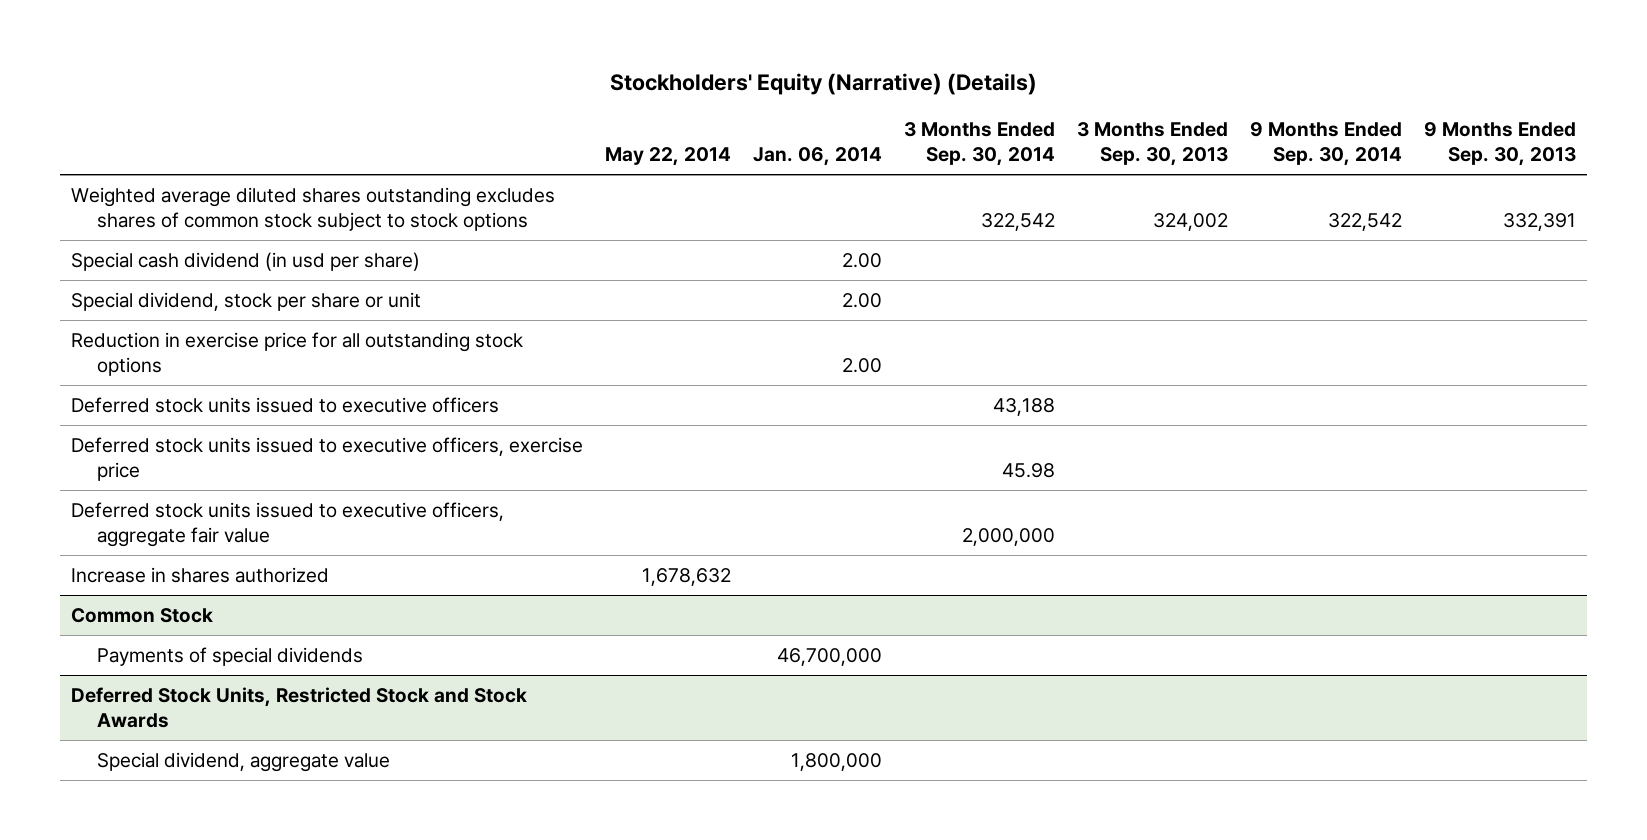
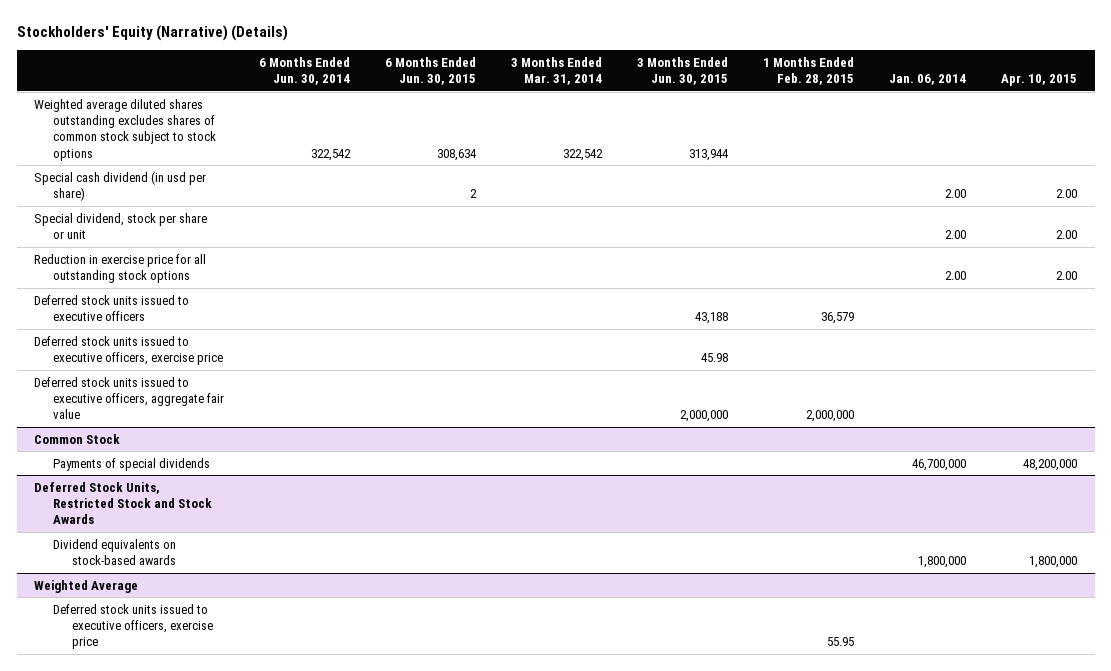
[605,147,732,167] May 22, 2014 -> none
[904,122,1056,167] 3 Months Ended Sep. 30, 2014 -> none
[1077,122,1229,167] 3 Months Ended Sep. 30, 2013 -> none
[1250,122,1403,167] 9 Months Ended Sep. 30, 2014 -> none
[1424,122,1577,167] 9 Months Ended Sep. 30, 2013 -> none
none -> [259,57,351,86] 6 Months Ended Jun. 30, 2014
none -> [385,57,477,86] 6 Months Ended Jun. 30, 2015
none -> [511,57,603,86] 3 Months Ended Mar. 31, 2014
none -> [637,57,729,86] 3 Months Ended Jun. 30, 2015
none -> [763,57,855,86] 1 Months Ended Feb. 28, 2015
none -> [1001,74,1078,87] Apr. 10, 2015
[71,566,330,583] Increase in shares authorized -> none
[96,751,390,772] Special dividend, aggregate value -> [53,538,177,566] Dividend equivalents on stock-based awards
none -> [34,579,139,593] Weighted Average
none -> [53,603,214,650] Deferred stock units issued to executive officers, exercise price

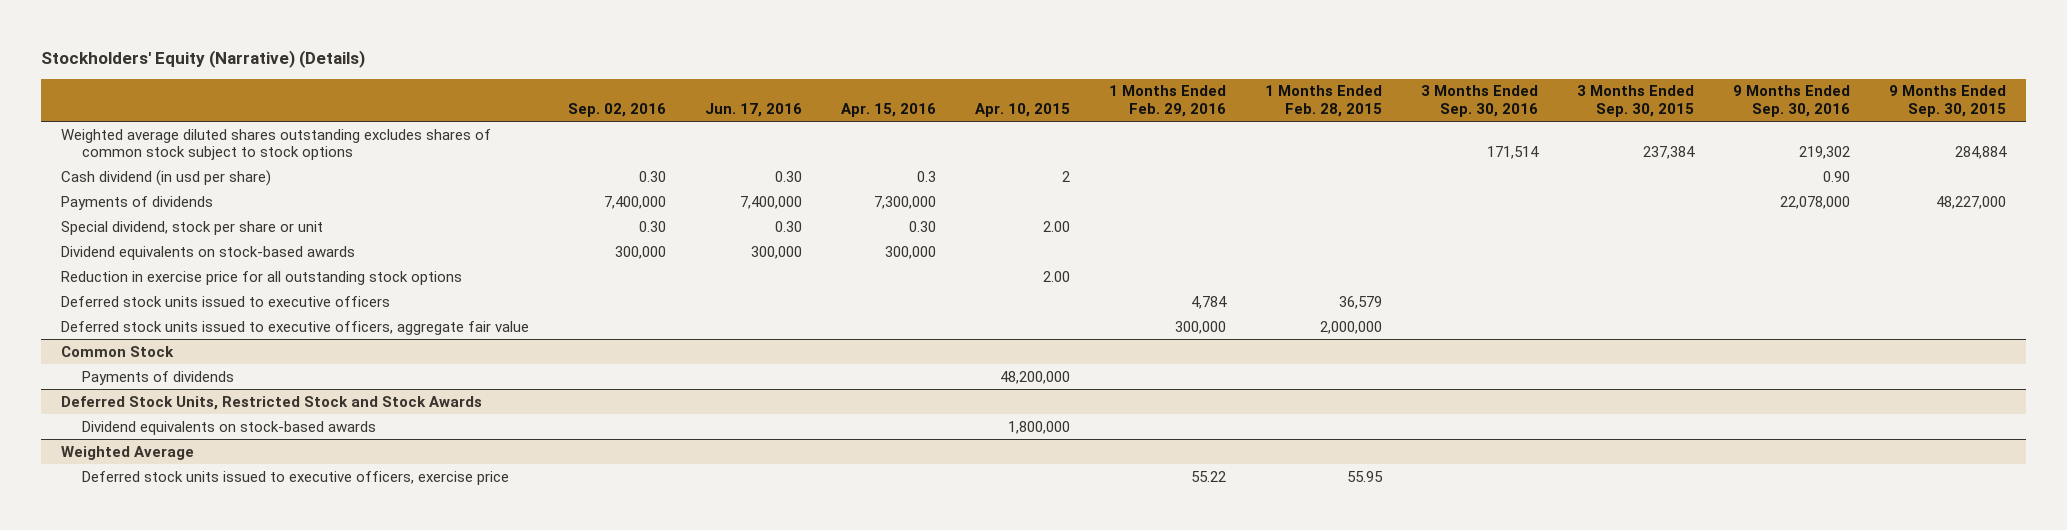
[259,57,351,86] 6 Months Ended Jun. 30, 2014 -> none
[385,57,477,86] 6 Months Ended Jun. 30, 2015 -> none
[511,57,603,86] 3 Months Ended Mar. 31, 2014 -> none
[637,57,729,86] 3 Months Ended Jun. 30, 2015 -> none
[889,74,967,86] Jan. 06, 2014 -> none
none -> [567,103,666,118] Sep. 02, 2016
none -> [704,103,802,118] Jun. 17, 2016
none -> [840,103,936,118] Apr. 15, 2016
none -> [1108,85,1226,118] 1 Months Ended Feb. 29, 2016
none -> [1420,85,1538,118] 3 Months Ended Sep. 30, 2016
none -> [1576,85,1694,118] 3 Months Ended Sep. 30, 2015
none -> [1733,85,1851,118] 9 Months Ended Sep. 30, 2016
none -> [1889,85,2007,118] 9 Months Ended Sep. 30, 2015
[34,170,207,202] Special cash dividend (in usd per share) -> [60,169,271,186] Cash dividend (in usd per share)
[1056,189,1078,199] 2.00 -> [1061,170,1070,182] 2
none -> [60,195,213,210] Payments of dividends
none -> [60,245,355,260] Dividend equivalents on stock-based awards
[34,335,224,366] Deferred stock units issued to executive officers, exercise price -> none
[53,457,211,471] Payments of special dividends -> [82,370,235,385] Payments of dividends

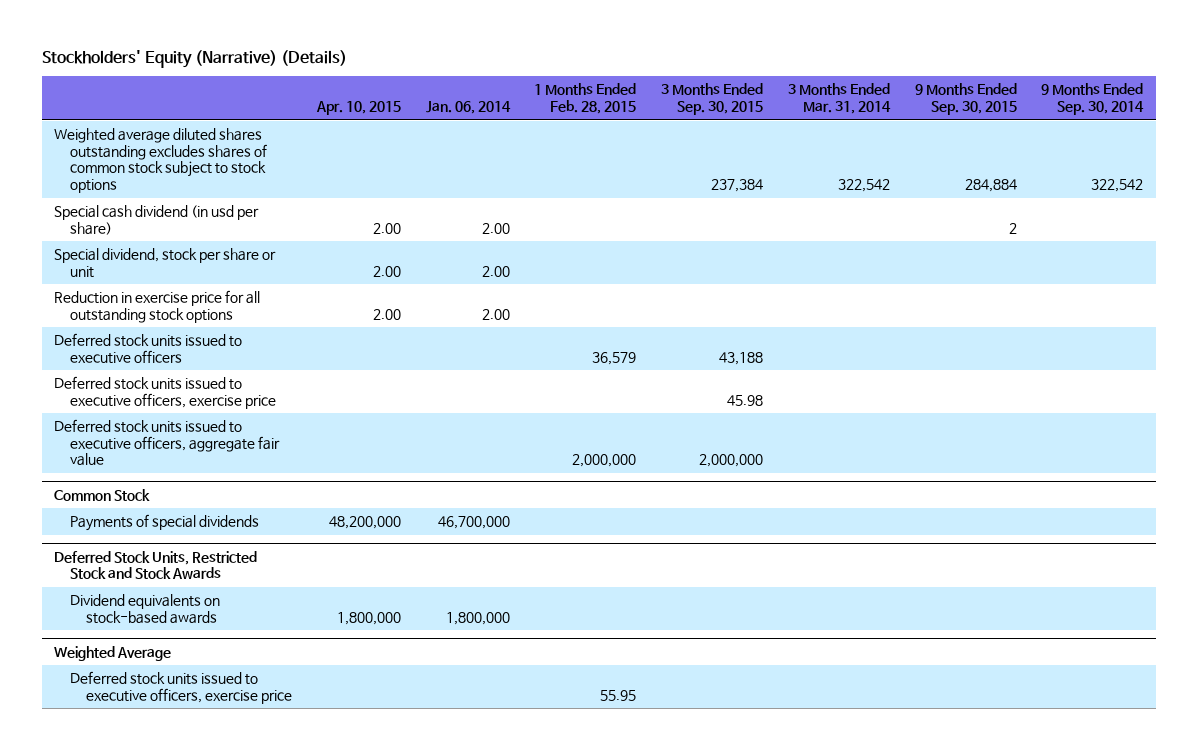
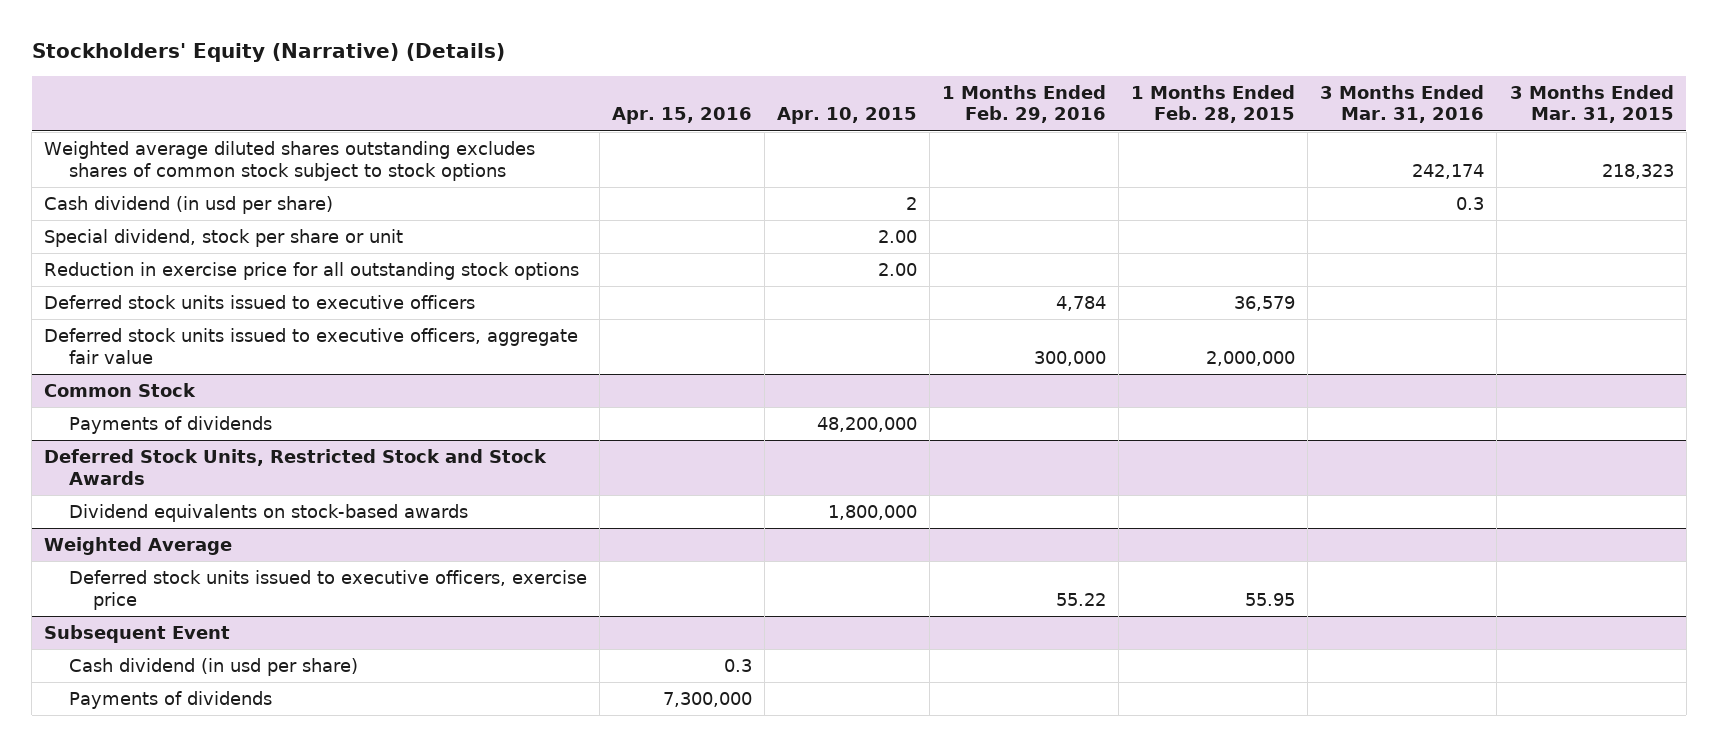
[425,100,511,114] Jan. 06, 2014 -> none
[661,83,764,115] 3 Months Ended Sep. 30, 2015 -> none
[787,83,891,114] 3 Months Ended Mar. 31, 2014 -> none
[914,83,1017,115] 9 Months Ended Sep. 30, 2015 -> none
[1041,83,1145,115] 9 Months Ended Sep. 30, 2014 -> none
none -> [611,107,752,125] Apr. 15, 2016
none -> [942,84,1107,124] 1 Months Ended Feb. 29, 2016
none -> [1320,84,1485,124] 3 Months Ended Mar. 31, 2016
none -> [1509,84,1674,124] 3 Months Ended Mar. 31, 2015
[54,205,260,235] Special cash dividend (in usd per share) -> [44,195,334,214] Cash dividend (in usd per share)
[372,222,401,234] 2.00 -> [905,196,917,210] 2
[54,376,277,409] Deferred stock units issued to executive officers, exercise price -> none
[70,514,260,532] Payments of special dividends -> [68,415,272,434] Payments of dividends
none -> [44,624,231,643] Subsequent Event
none -> [68,657,358,676] Cash dividend (in usd per share)
none -> [68,690,272,709] Payments of dividends

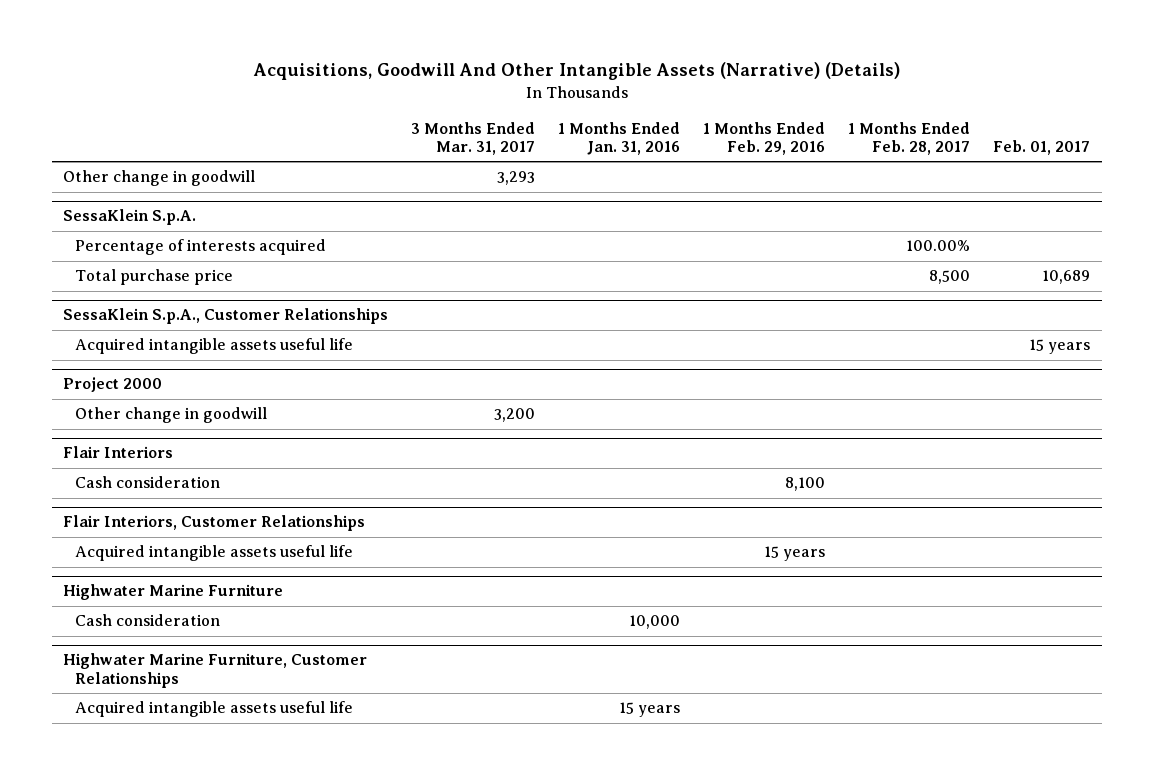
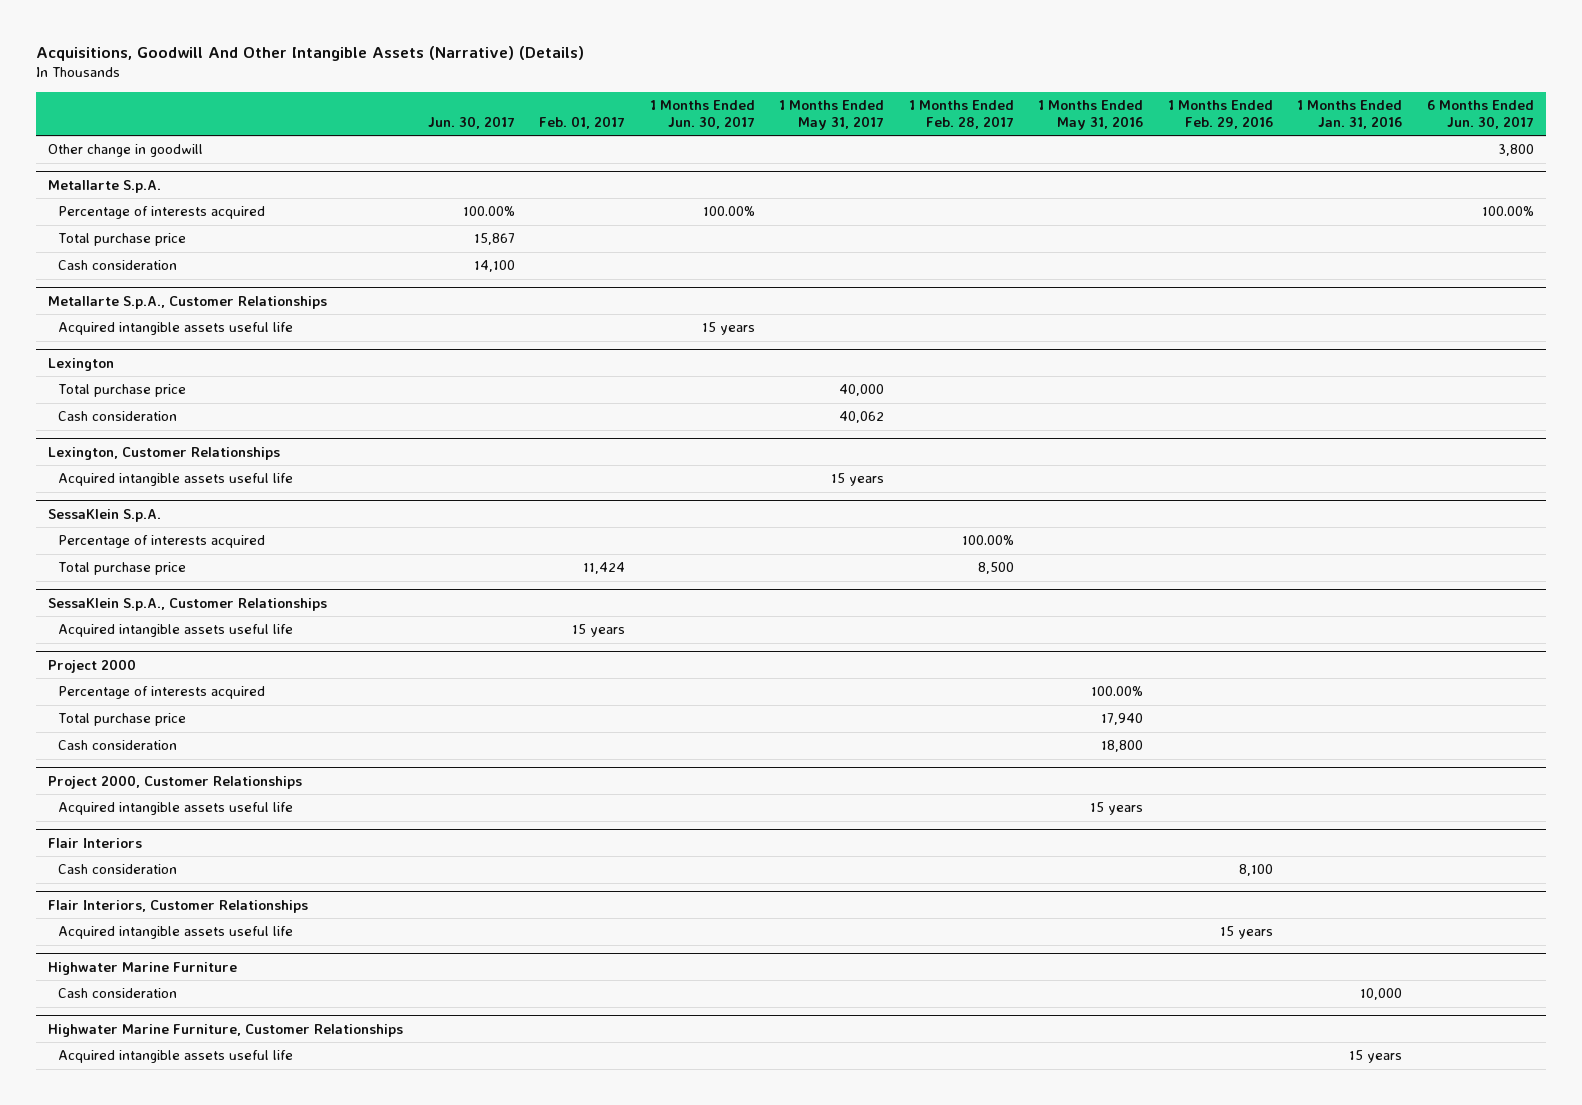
[411,121,536,155] 3 Months Ended Mar. 31, 2017 -> none
none -> [427,115,515,129] Jun. 30, 2017
none -> [649,99,755,129] 1 Months Ended Jun. 30, 2017
none -> [779,99,885,130] 1 Months Ended May 31, 2017
none -> [1038,99,1144,130] 1 Months Ended May 31, 2016
none -> [1426,99,1534,129] 6 Months Ended Jun. 30, 2017
none -> [47,179,161,193] Metallarte S.p.A.
none -> [58,206,266,220] Percentage of interests acquired
none -> [58,233,187,247] Total purchase price
none -> [58,260,178,271] Cash consideration
none -> [47,295,327,309] Metallarte S.p.A., Customer Relationships
none -> [58,322,294,336] Acquired intangible assets useful life
none -> [47,357,114,371] Lexington
none -> [58,384,187,398] Total purchase price
none -> [58,411,178,422] Cash consideration
none -> [47,446,280,460] Lexington, Customer Relationships
none -> [58,473,294,487] Acquired intangible assets useful life
[1042,270,1091,285] 10,689 -> [583,562,626,575] 11,424
[75,407,268,424] Other change in goodwill -> none
none -> [58,686,266,700] Percentage of interests acquired
none -> [58,713,187,727] Total purchase price
none -> [58,740,178,751] Cash consideration
none -> [47,774,302,789] Project 2000, Customer Relationships
none -> [58,802,294,816] Acquired intangible assets useful life

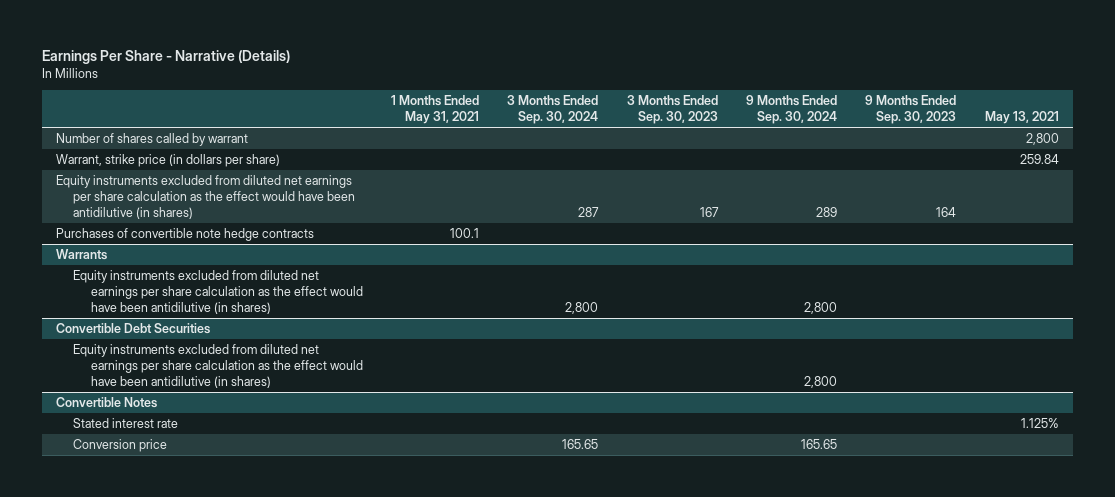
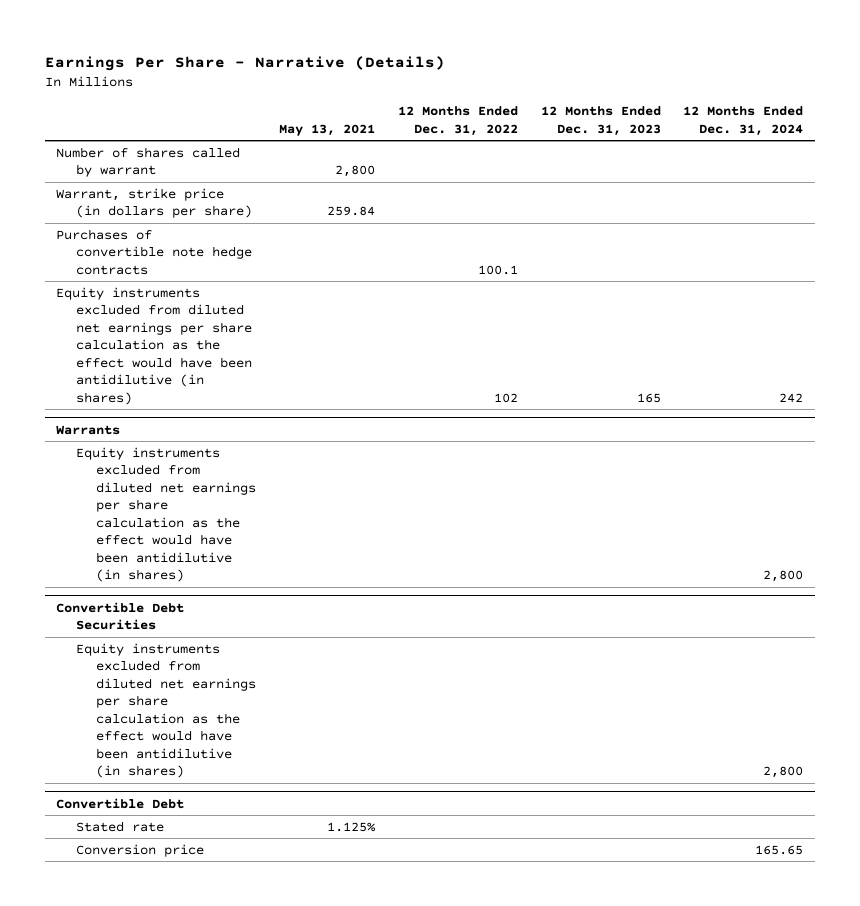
[390,95,479,125] 1 Months Ended May 31, 2021 -> none
[507,95,599,125] 3 Months Ended Sep. 30, 2024 -> none
[626,95,718,125] 3 Months Ended Sep. 30, 2023 -> none
[746,95,838,125] 9 Months Ended Sep. 30, 2024 -> none
[865,95,957,125] 9 Months Ended Sep. 30, 2023 -> none
none -> [397,106,518,136] 12 Months Ended Dec. 31, 2022
none -> [540,106,661,136] 12 Months Ended Dec. 31, 2023
none -> [683,106,804,136] 12 Months Ended Dec. 31, 2024
[56,175,356,219] Equity instruments excluded from diluted net earnings per share calculation as the effect would have been antidilutive (in shares) -> [56,286,253,405] Equity instruments excluded from diluted net earnings per share calculation as the effect would have been antidilutive (in shares)
[56,397,158,409] Convertible Notes -> [56,797,185,809] Convertible Debt
[73,418,179,429] Stated interest rate -> [76,820,165,832] Stated rate

